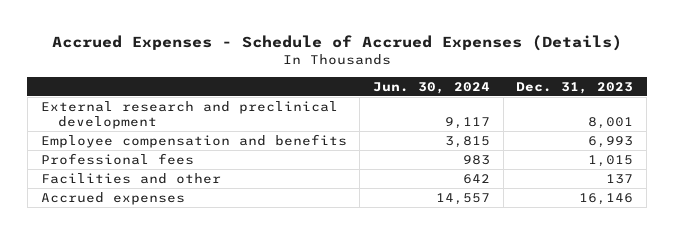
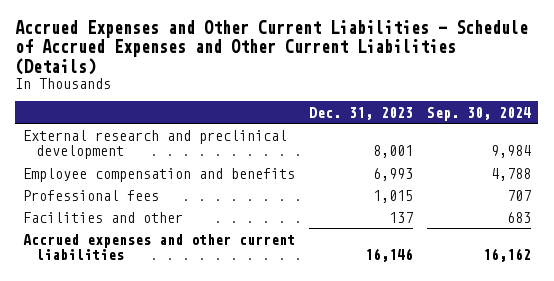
[52,35,623,52] Accrued Expenses - Schedule of Accrued Expenses (Details) -> [15,20,529,75] Accrued Expenses and Other Current Liabilities - Schedule of Accrued Expenses and Other Current Liabilities (Details)
[373,81,491,94] Jun. 30, 2024 -> none
none -> [427,106,532,121] Sep. 30, 2024
[40,192,185,206] Accrued expenses -> [22,233,295,261] Accrued expenses and other current liabilities

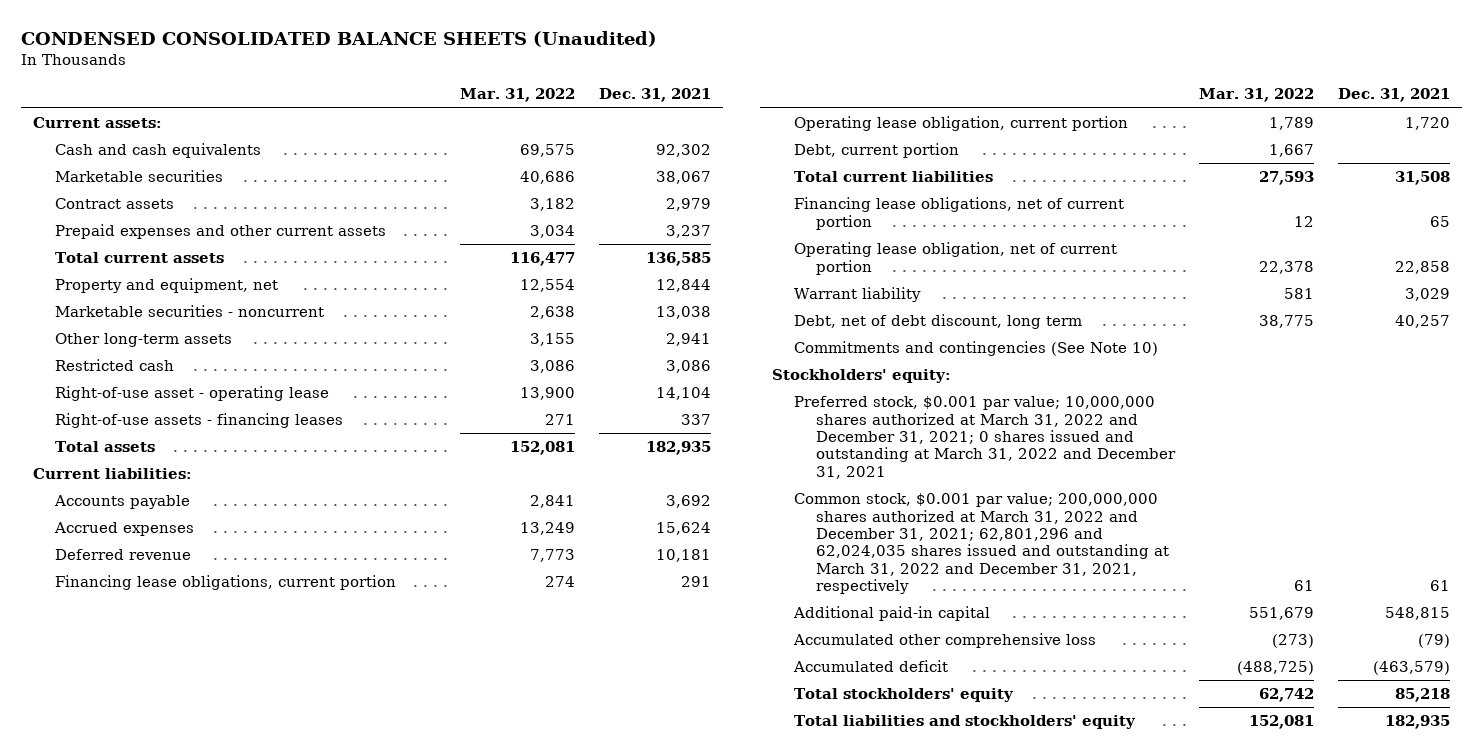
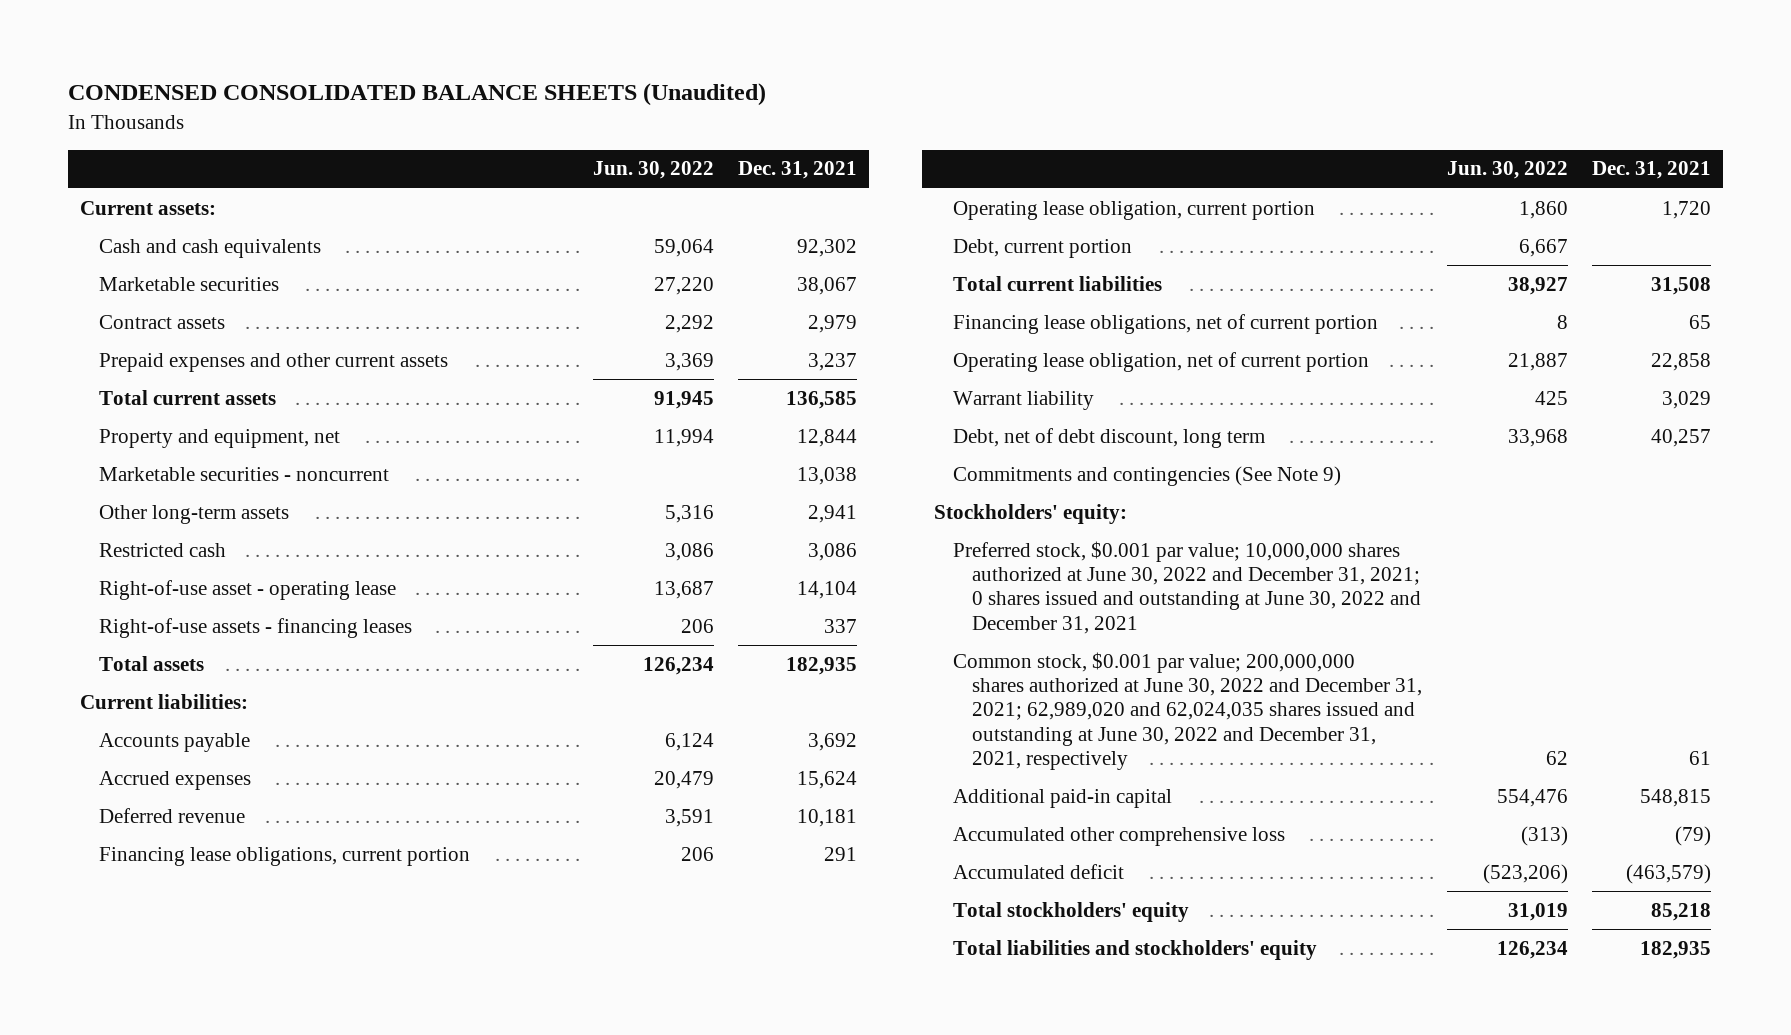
[460,88,576,103] Mar. 31, 2022 -> none
none -> [592,161,714,180] Jun. 30, 2022
[794,341,1159,357] Commitments and contingencies (See Note 10) -> [953,465,1342,486] Commitments and contingencies (See Note 9)
[794,396,1177,479] Preferred stock, $0.001 par value; 10,000,000 shares authorized at March 31, 2022 and December 31, 2021; 0 shares issued and outstanding at March 31, 2022 and December 31, 2021 -> [953,540,1422,634] Preferred stock, $0.001 par value; 10,000,000 shares authorized at June 30, 2022 and December 31, 2021; 0 shares issued and outstanding at June 30, 2022 and December 31, 2021
[794,493,1170,595] Common stock, $0.001 par value; 200,000,000 shares authorized at March 31, 2022 and December 31, 2021; 62,801,296 and 62,024,035 shares issued and outstanding at March 31, 2022 and December 31, 2021, respectively -> [953,651,1423,770] Common stock, $0.001 par value; 200,000,000 shares authorized at June 30, 2022 and December 31, 2021; 62,989,020 and 62,024,035 shares issued and outstanding at June 30, 2022 and December 31, 2021, respectively

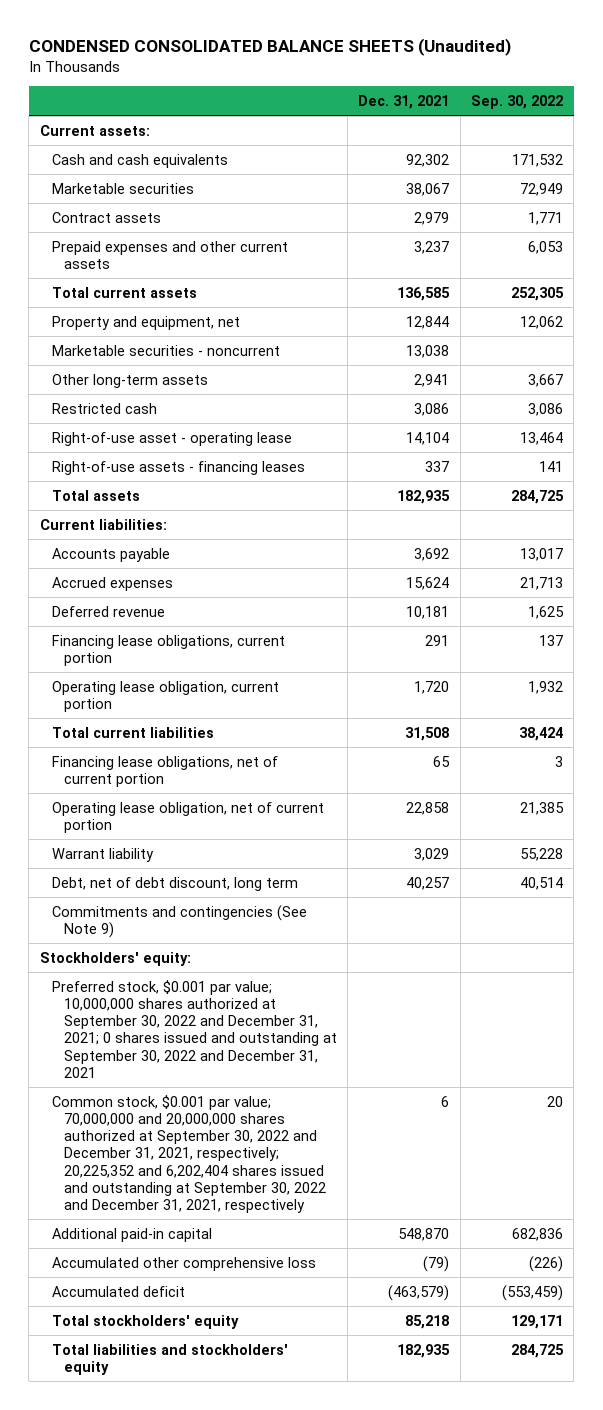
[592,161,714,180] Jun. 30, 2022 -> none
none -> [470,94,563,109] Sep. 30, 2022
[953,238,1133,258] Debt, current portion -> none
[953,540,1422,634] Preferred stock, $0.001 par value; 10,000,000 shares authorized at June 30, 2022 and December 31, 2021; 0 shares issued and outstanding at June 30, 2022 and December 31, 2021 -> [51,979,337,1078] Preferred stock, $0.001 par value; 10,000,000 shares authorized at September 30, 2022 and December 31, 2021; 0 shares issued and outstanding at September 30, 2022 and December 31, 2021
[953,651,1423,770] Common stock, $0.001 par value; 200,000,000 shares authorized at June 30, 2022 and December 31, 2021; 62,989,020 and 62,024,035 shares issued and outstanding at June 30, 2022 and December 31, 2021, respectively -> [51,1094,326,1214] Common stock, $0.001 par value; 70,000,000 and 20,000,000 shares authorized at September 30, 2022 and December 31, 2021, respectively; 20,225,352 and 6,202,404 shares issued and outstanding at September 30, 2022 and December 31, 2021, respectively
[1689,750,1712,765] 61 -> [441,1095,450,1107] 6
[1640,788,1712,807] 548,815 -> [398,1227,450,1241] 548,870

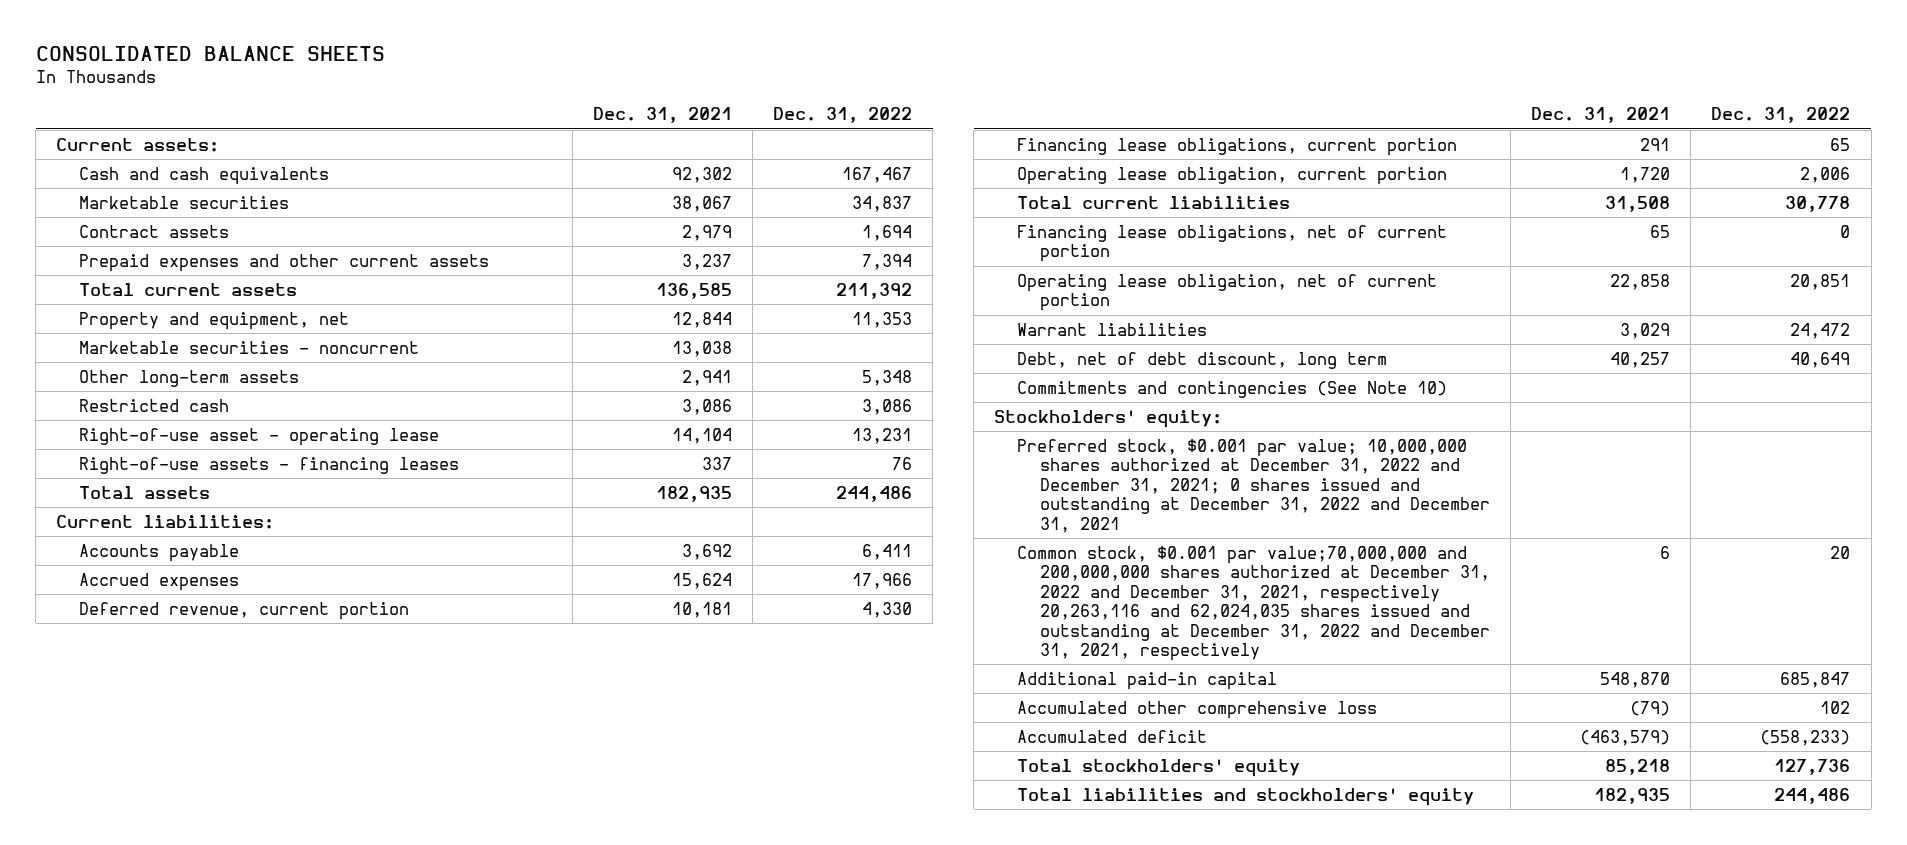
[28,37,511,56] CONDENSED CONSOLIDATED BALANCE SHEETS (Unaudited) -> [35,46,385,62] CONSOLIDATED BALANCE SHEETS
[470,94,563,109] Sep. 30, 2022 -> none
none -> [773,107,913,124] Dec. 31, 2022
[51,605,165,617] Deferred revenue -> [78,601,409,620] Deferred revenue, current portion
[51,847,154,862] Warrant liability -> [1017,322,1208,336] Warrant liabilities
[51,904,307,938] Commitments and contingencies (See Note 9) -> [1017,380,1448,398] Commitments and contingencies (See Note 10)
[51,979,337,1078] Preferred stock, $0.001 par value; 10,000,000 shares authorized at September 30, 2022 and December 31, 2021; 0 shares issued and outstanding at September 30, 2022 and December 31, 2021 -> [1017,438,1490,533] Preferred stock, $0.001 par value; 10,000,000 shares authorized at December 31, 2022 and December 31, 2021; 0 shares issued and outstanding at December 31, 2022 and December 31, 2021
[51,1094,326,1214] Common stock, $0.001 par value; 70,000,000 and 20,000,000 shares authorized at September 30, 2022 and December 31, 2021, respectively; 20,225,352 and 6,202,404 shares issued and outstanding at September 30, 2022 and December 31, 2021, respectively -> [1017,545,1490,662] Common stock, $0.001 par value;70,000,000 and 200,000,000 shares authorized at December 31, 2022 and December 31, 2021, respectively 20,263,116 and 62,024,035 shares issued and outstanding at December 31, 2022 and December 31, 2021, respectively

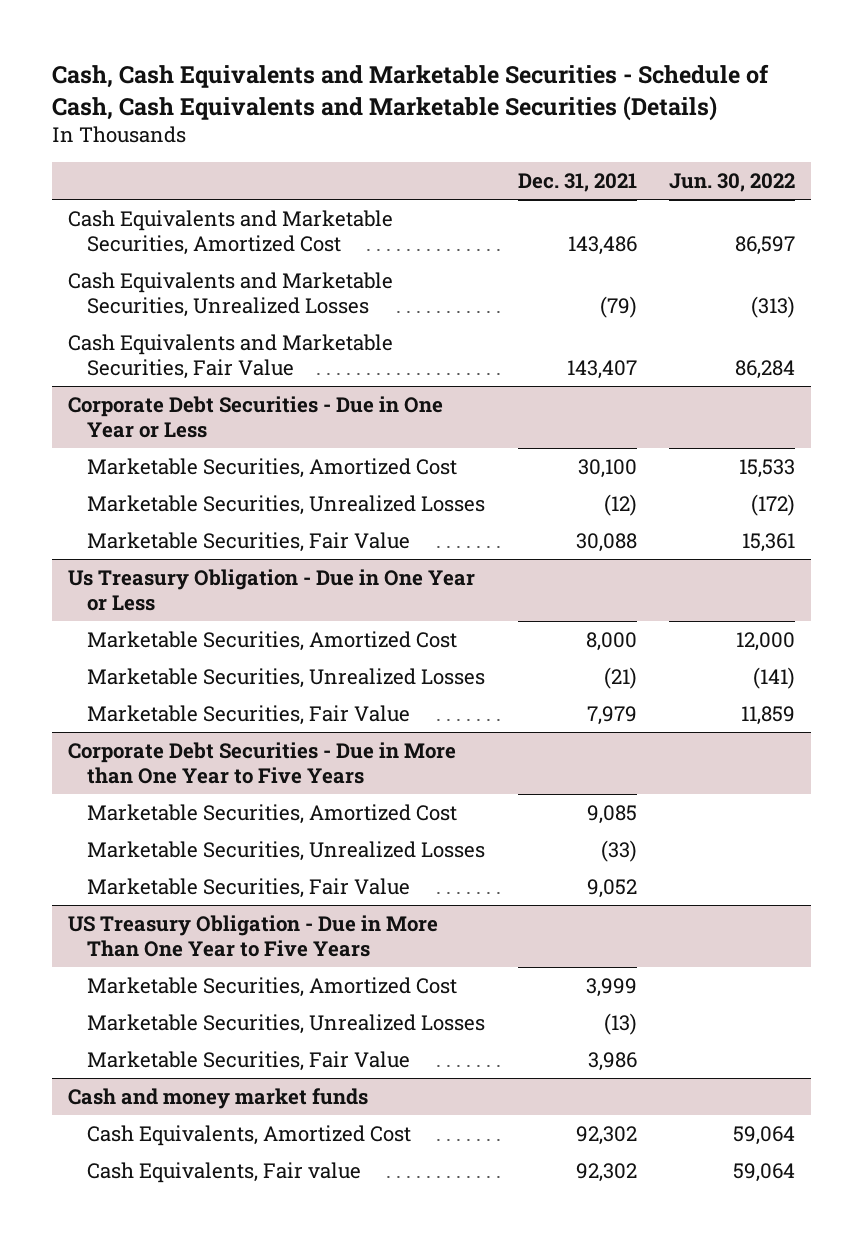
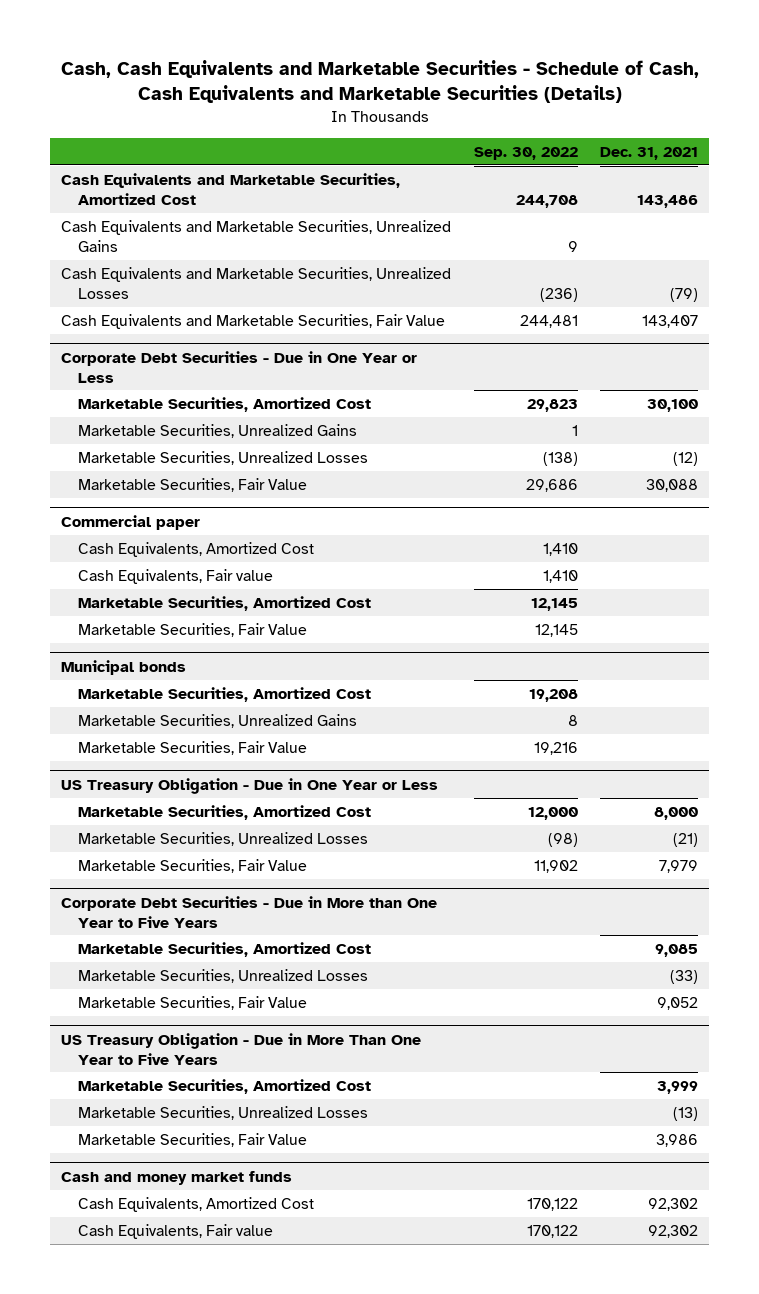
[669,173,796,193] Jun. 30, 2022 -> none
none -> [473,147,578,161] Sep. 30, 2022
none -> [60,219,451,252] Cash Equivalents and Marketable Securities, Unrealized Gains
none -> [78,423,358,438] Marketable Securities, Unrealized Gains
none -> [60,514,200,530] Commercial paper
none -> [78,541,315,557] Cash Equivalents, Amortized Cost
none -> [78,568,274,584] Cash Equivalents, Fair value
none -> [78,595,372,611] Marketable Securities, Amortized Cost
none -> [78,622,308,637] Marketable Securities, Fair Value
none -> [60,659,186,675] Municipal bonds
none -> [78,686,372,702] Marketable Securities, Amortized Cost
none -> [78,713,358,728] Marketable Securities, Unrealized Gains
none -> [78,740,308,755] Marketable Securities, Fair Value
[67,568,475,611] Us Treasury Obligation - Due in One Year or Less -> [60,777,438,794] US Treasury Obligation - Due in One Year or Less

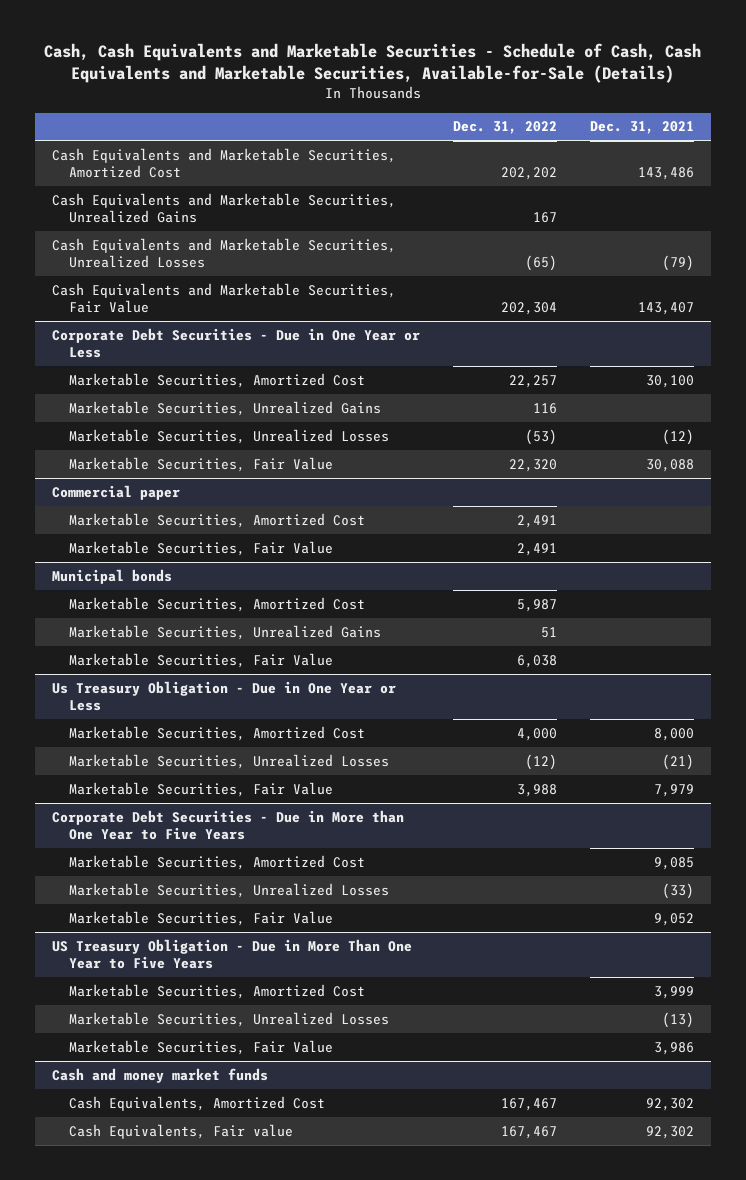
[60,59,699,104] Cash, Cash Equivalents and Marketable Securities - Schedule of Cash, Cash Equivalents and Marketable Securities (Details) -> [43,43,701,84] Cash, Cash Equivalents and Marketable Securities - Schedule of Cash, Cash Equivalents and Marketable Securities, Available-for-Sale (Details)
[473,147,578,161] Sep. 30, 2022 -> none
none -> [452,121,557,135] Dec. 31, 2022
[78,541,315,557] Cash Equivalents, Amortized Cost -> none
[78,568,274,584] Cash Equivalents, Fair value -> none
[60,777,438,794] US Treasury Obligation - Due in One Year or Less -> [51,680,396,712] Us Treasury Obligation - Due in One Year or Less

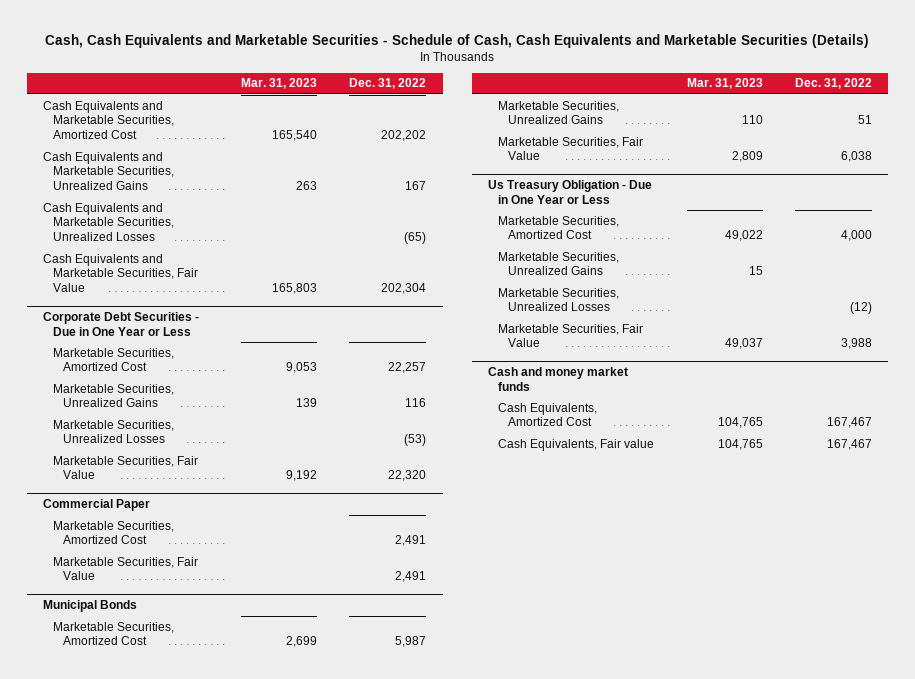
[43,43,701,84] Cash, Cash Equivalents and Marketable Securities - Schedule of Cash, Cash Equivalents and Marketable Securities, Available-for-Sale (Details) -> [45,33,870,48] Cash, Cash Equivalents and Marketable Securities - Schedule of Cash, Cash Equivalents and Marketable Securities (Details)
[590,121,695,135] Dec. 31, 2021 -> none
none -> [241,78,318,90] Mar. 31, 2023
[51,484,180,500] Commercial paper -> [42,499,150,512] Commercial Paper
[51,568,172,584] Municipal bonds -> [42,600,137,613] Municipal Bonds
none -> [498,251,620,276] Marketable Securities, Unrealized Gains
[51,809,404,841] Corporate Debt Securities - Due in More than One Year to Five Years -> none
[69,854,366,870] Marketable Securities, Amortized Cost -> none
[69,882,390,898] Marketable Securities, Unrealized Losses -> none
[69,910,334,926] Marketable Securities, Fair Value -> none
[51,938,412,970] US Treasury Obligation - Due in More Than One Year to Five Years -> none
[69,983,366,999] Marketable Securities, Amortized Cost -> none
[69,1011,390,1027] Marketable Securities, Unrealized Losses -> none
[69,1039,334,1055] Marketable Securities, Fair Value -> none

